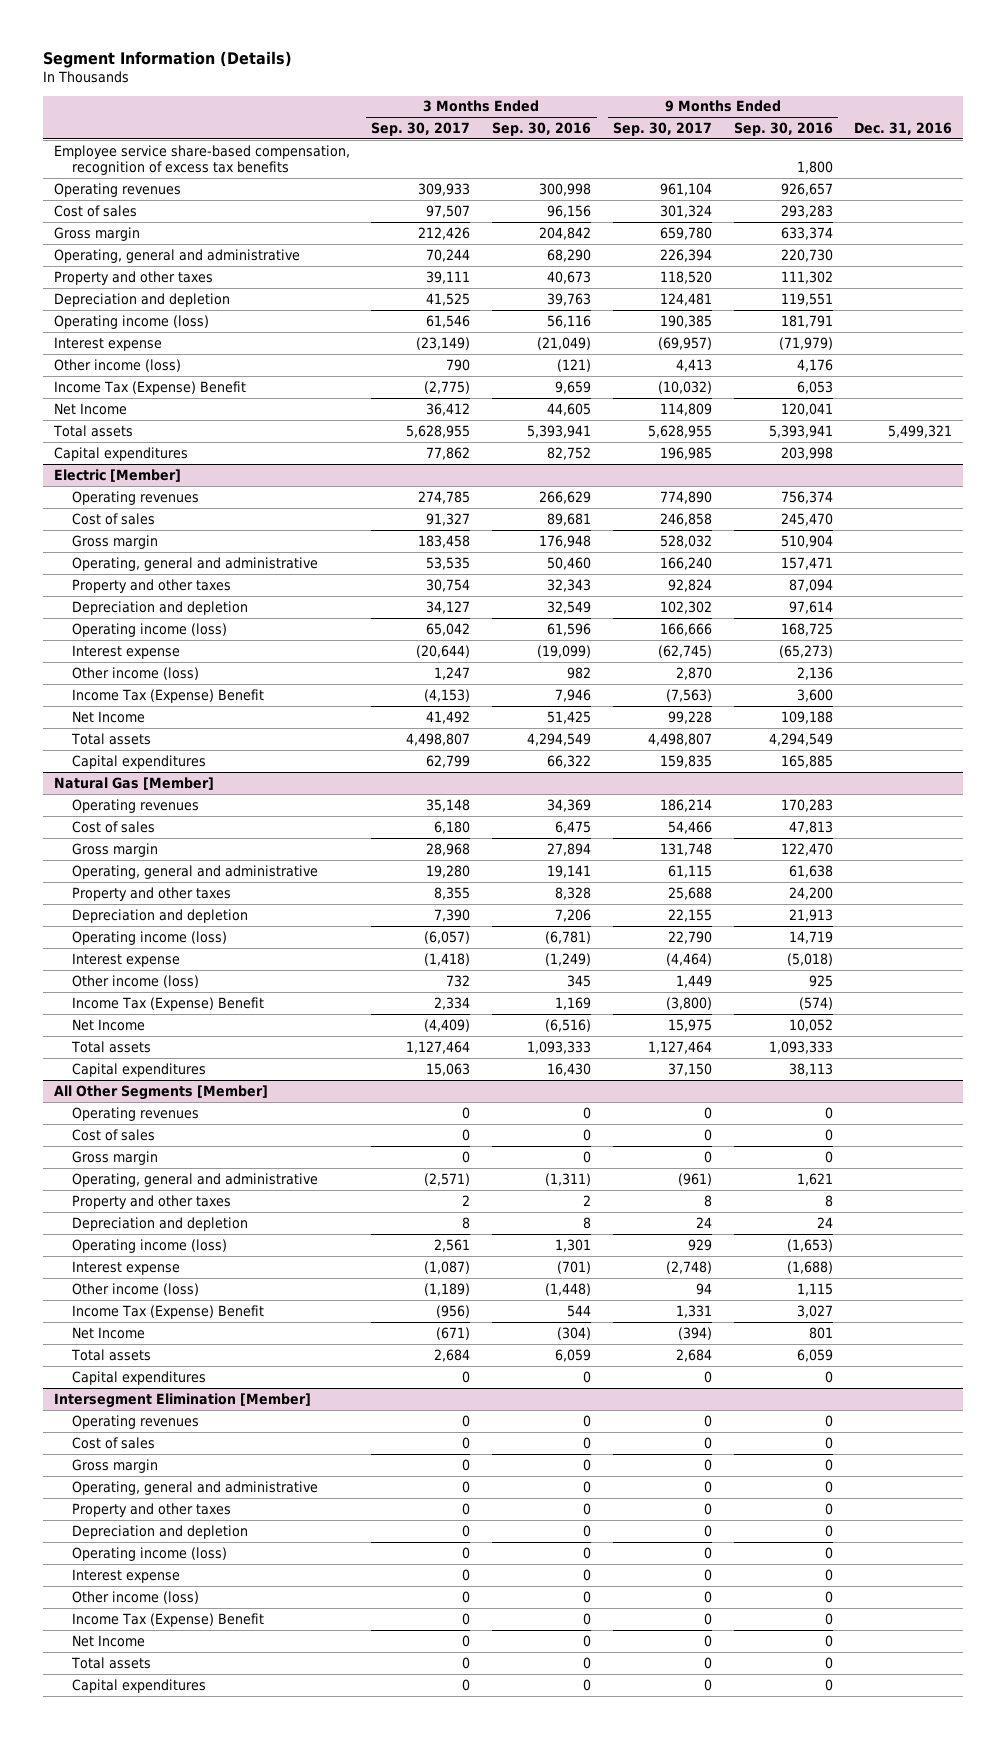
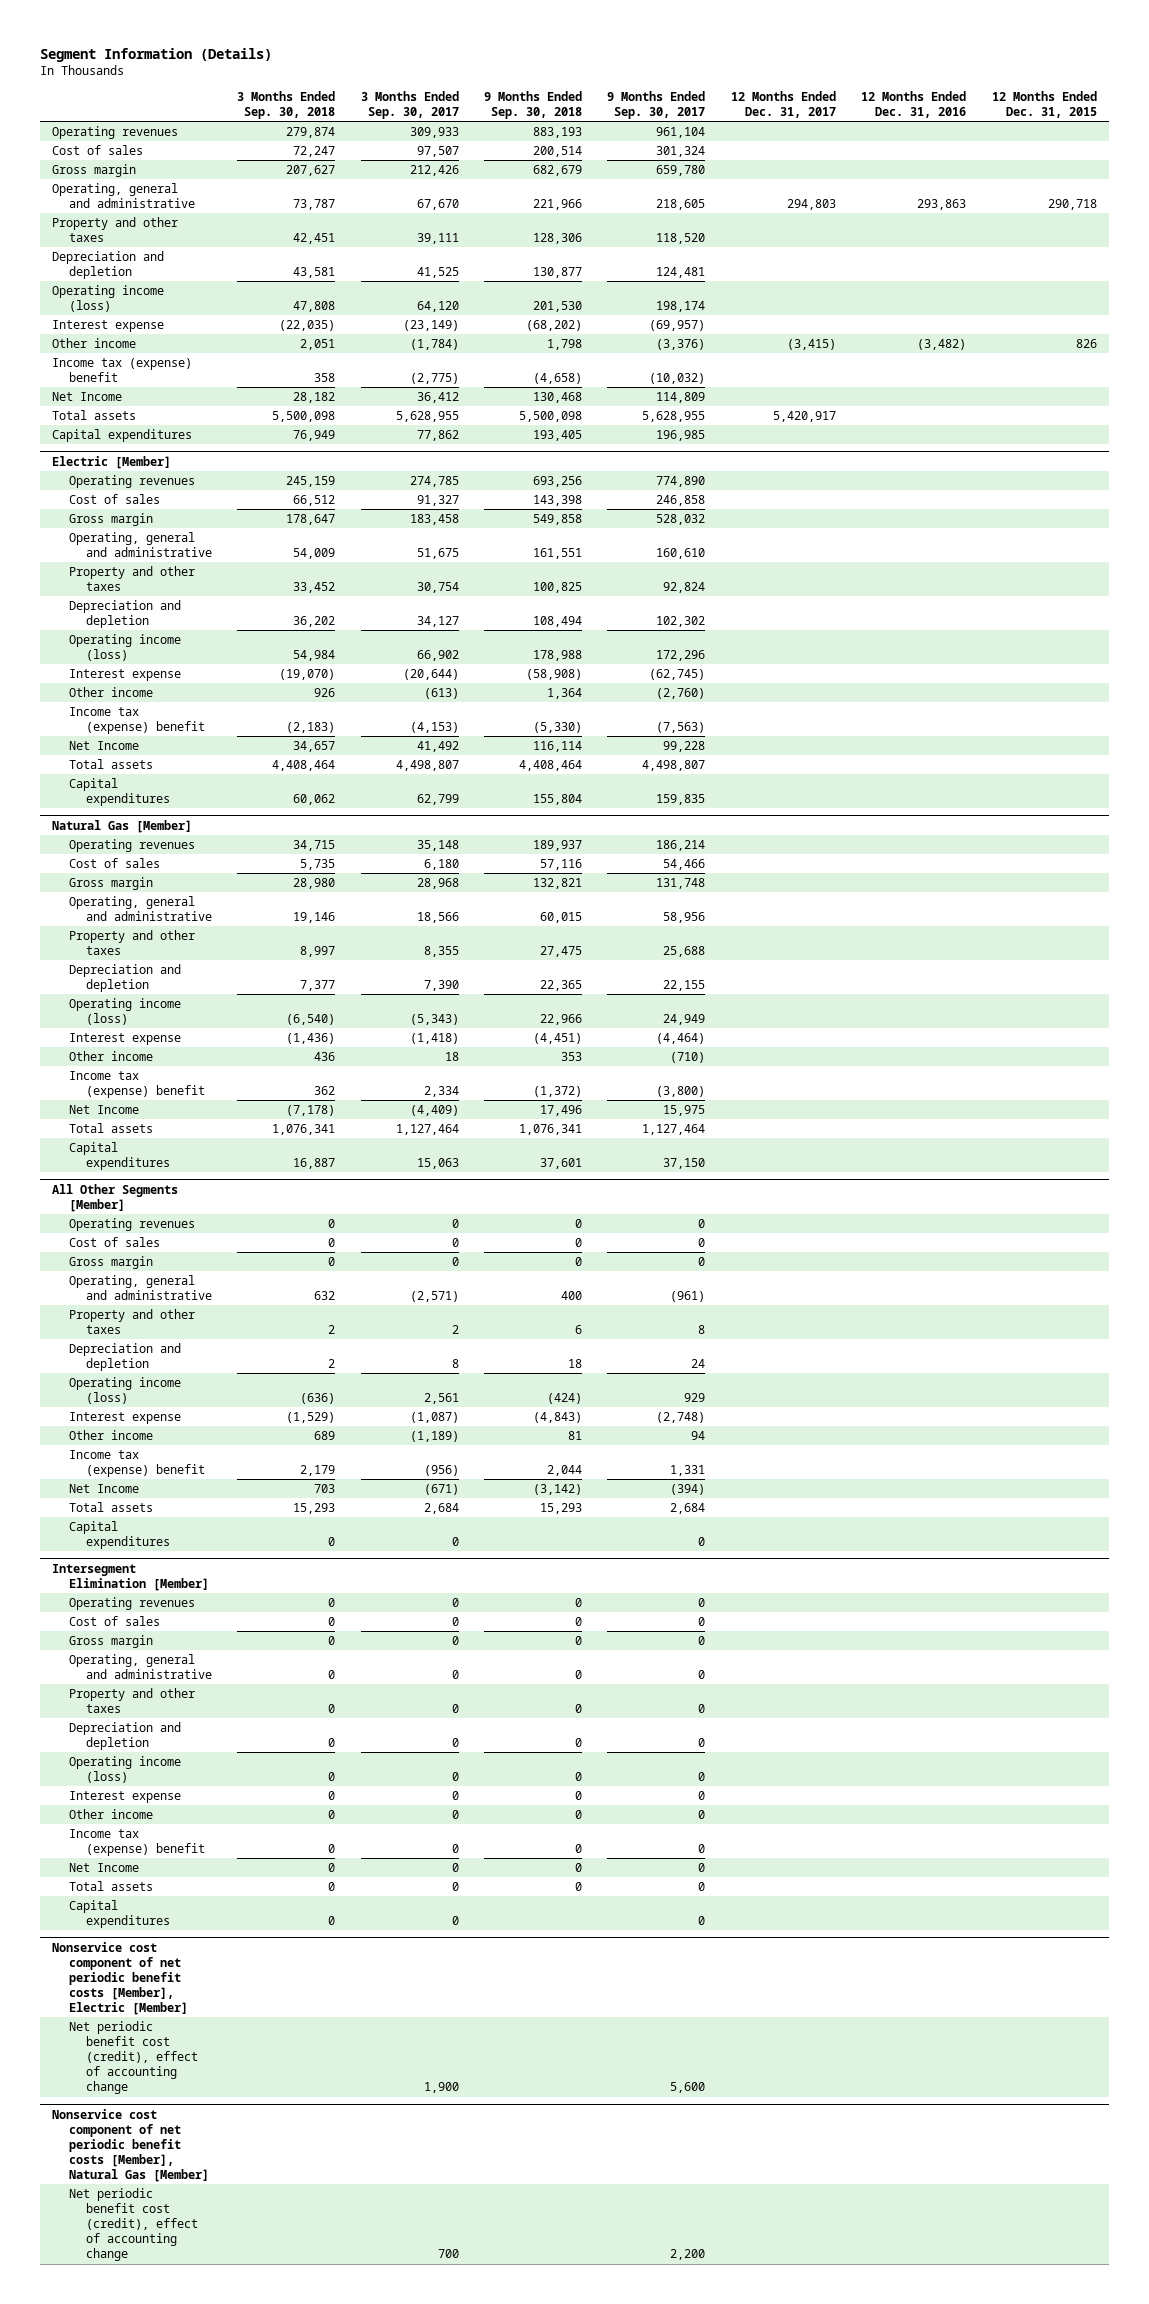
[492,122,592,137] Sep. 30, 2016 -> none
[733,122,833,137] Sep. 30, 2016 -> none
[854,122,953,136] Dec. 31, 2016 -> none
none -> [237,91,336,120] 3 Months Ended Sep. 30, 2018
none -> [483,91,582,120] 9 Months Ended Sep. 30, 2018
none -> [730,91,836,119] 12 Months Ended Dec. 31, 2017
none -> [861,91,967,119] 12 Months Ended Dec. 31, 2016
none -> [991,91,1097,119] 12 Months Ended Dec. 31, 2015
[53,144,350,176] Employee service share-based compensation, recognition of excess tax benefits -> none
[426,248,471,262] 70,244 -> [416,199,459,211] 67,670
[659,248,712,262] 226,394 -> [656,199,706,211] 218,605
[426,314,471,328] 61,546 -> [416,301,459,313] 64,120
[659,314,712,328] 190,385 -> [656,301,706,313] 198,174
[53,358,181,372] Other income (loss) -> [52,337,137,348] Other income
[446,358,471,371] 790 -> [409,338,459,350] (1,784)
[675,358,712,372] 4,413 -> [656,338,706,350] (3,376)
[53,380,246,395] Income Tax (Expense) Benefit -> [52,357,193,383] Income tax (expense) benefit
[426,556,471,570] 53,535 -> [416,548,459,560] 51,675
[659,556,712,570] 166,240 -> [656,548,706,560] 160,610
[426,622,471,636] 65,042 -> [416,650,459,662] 66,902
[659,622,712,636] 166,666 -> [656,650,706,662] 172,296
[71,666,199,680] Other income (loss) -> [69,686,154,697] Other income
[434,666,471,680] 1,247 -> [423,687,459,699] (613)
[675,666,712,680] 2,870 -> [656,687,706,699] (2,760)
[71,688,264,703] Income Tax (Expense) Benefit -> [69,706,205,735] Income tax (expense) benefit
[426,864,471,878] 19,280 -> [416,912,459,924] 18,566
[667,864,712,878] 61,115 -> [663,912,706,924] 58,956
[424,930,471,944] (6,057) -> [409,1014,459,1026] (5,343)
[667,930,712,944] 22,790 -> [663,1014,706,1026] 24,949
[71,974,199,988] Other income (loss) -> [69,1050,154,1061] Other income
[446,974,471,987] 732 -> [444,1051,459,1061] 18
[675,974,712,988] 1,449 -> [670,1051,706,1063] (710)
[71,996,264,1011] Income Tax (Expense) Benefit -> [69,1070,205,1099] Income tax (expense) benefit
[71,1282,199,1296] Other income (loss) -> [69,1429,154,1440] Other income
[71,1304,264,1319] Income Tax (Expense) Benefit -> [69,1449,205,1478] Income tax (expense) benefit
[71,1590,199,1604] Other income (loss) -> [69,1808,154,1819] Other income
[71,1612,264,1627] Income Tax (Expense) Benefit -> [69,1828,205,1857] Income tax (expense) benefit
none -> [52,1941,189,2016] Nonservice cost component of net periodic benefit costs [Member], Electric [Member]
none -> [69,2020,198,2095] Net periodic benefit cost (credit), effect of accounting change
none -> [52,2108,210,2183] Nonservice cost component of net periodic benefit costs [Member], Natural Gas [Member]
none -> [69,2187,198,2262] Net periodic benefit cost (credit), effect of accounting change

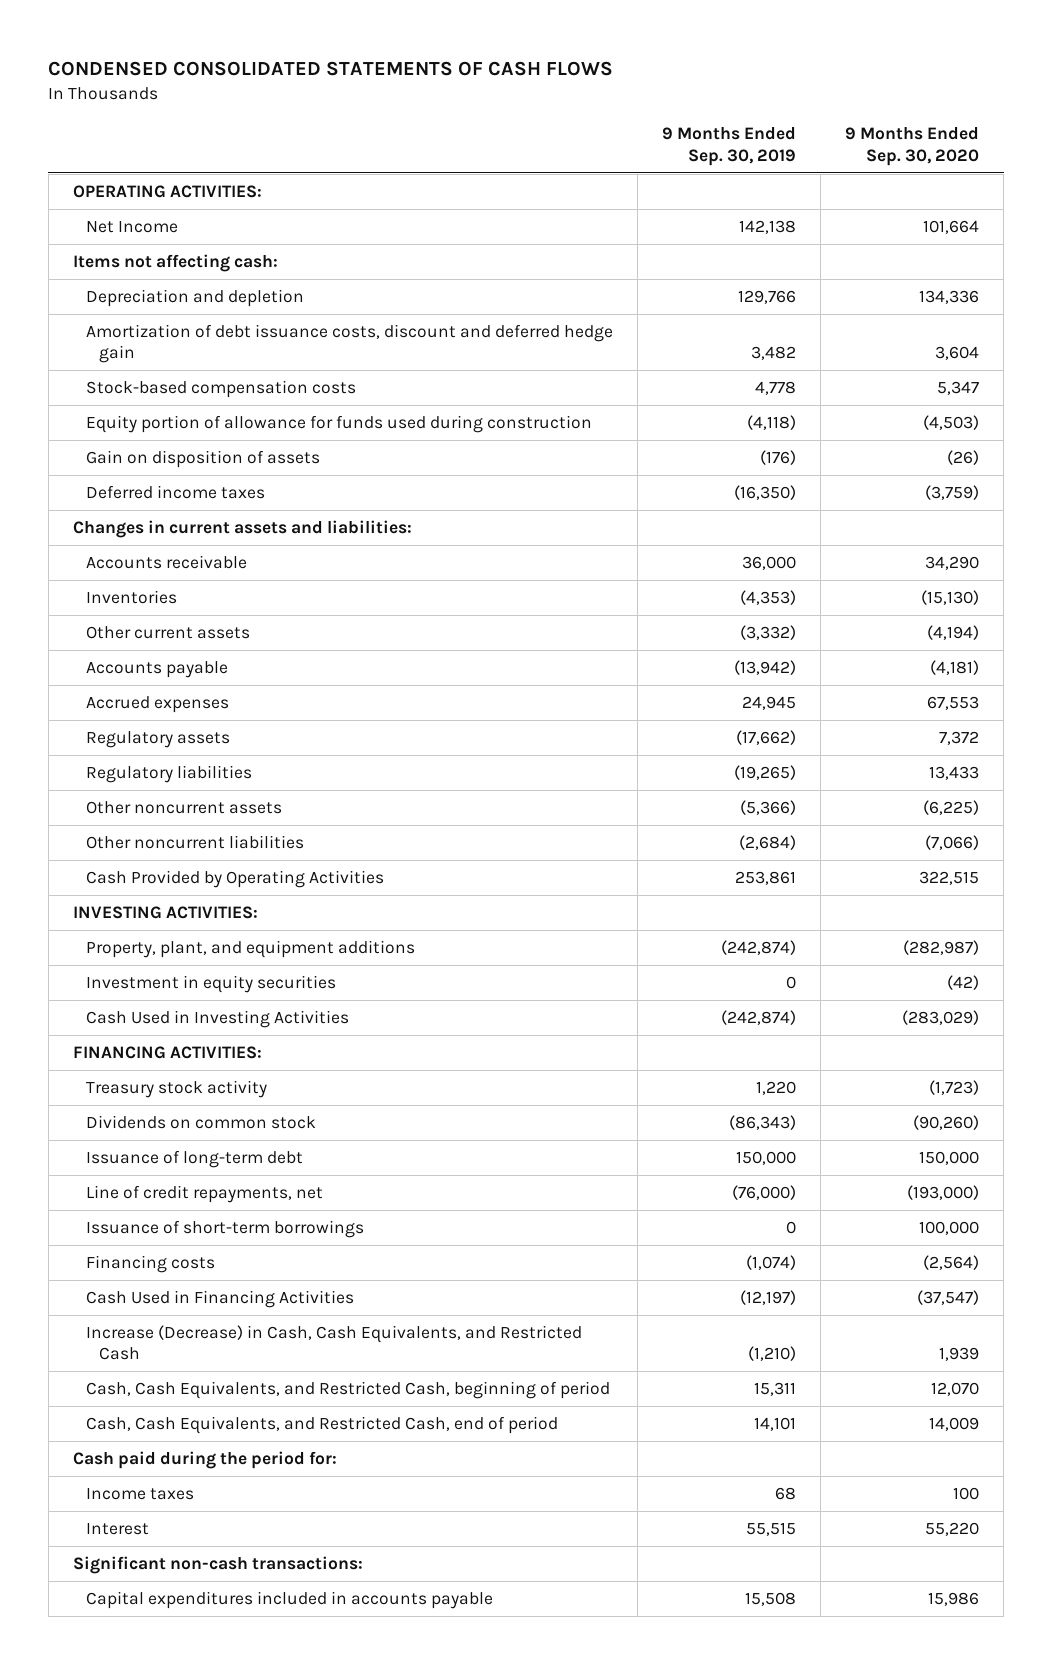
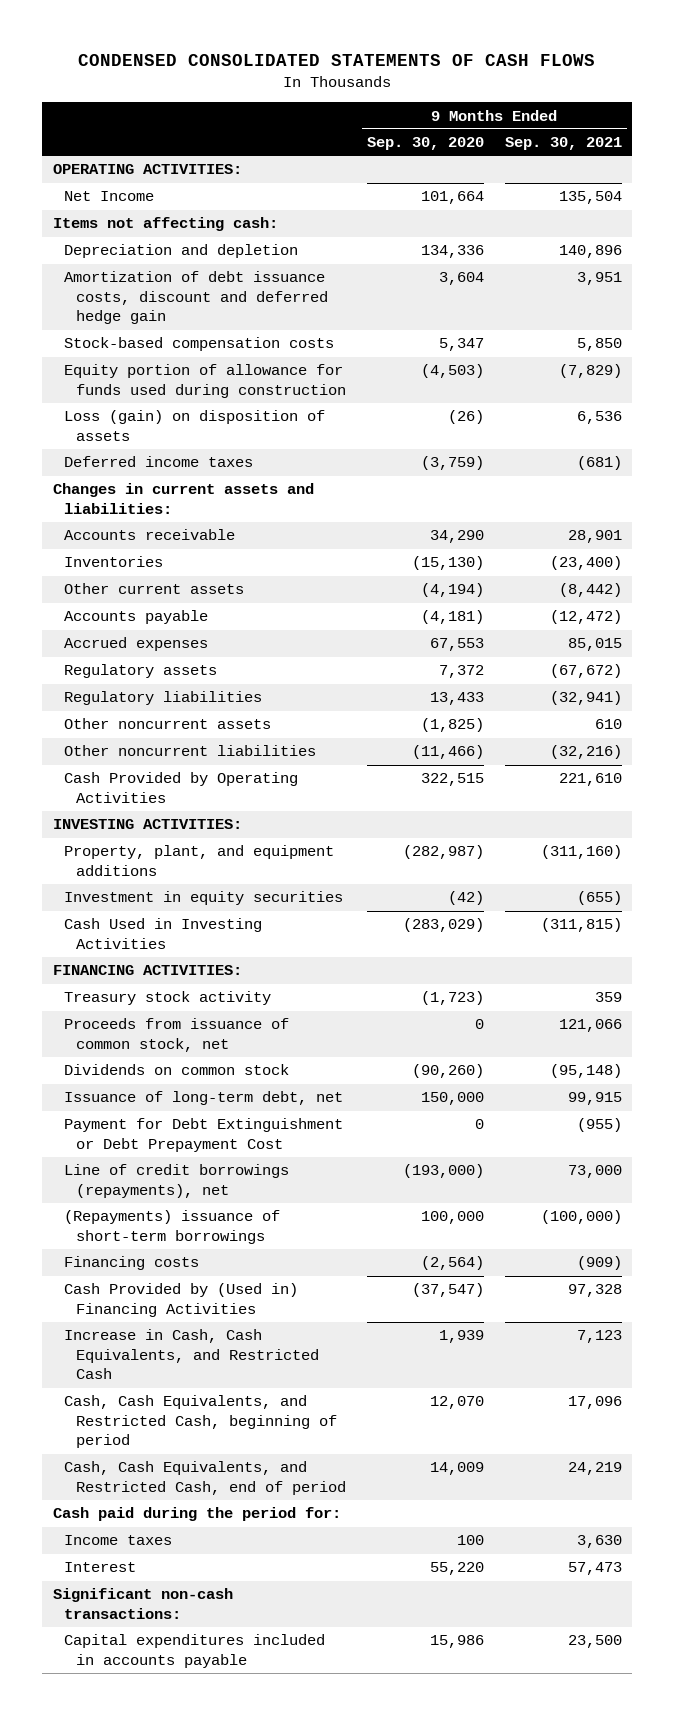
[661,127,796,166] 9 Months Ended Sep. 30, 2019 -> none
none -> [504,137,622,151] Sep. 30, 2021
[85,449,320,468] Gain on disposition of assets -> [64,410,326,441] Loss (gain) on disposition of assets
[923,799,980,815] (6,225) -> [421,718,485,733] (1,825)
[925,834,980,850] (7,066) -> [412,745,485,760] (11,466)
none -> [64,1018,290,1052] Proceeds from issuance of common stock, net
[85,1149,303,1168] Issuance of long-term debt -> [64,1091,344,1106] Issuance of long-term debt, net
none -> [64,1118,344,1152] Payment for Debt Extinguishment or Debt Prepayment Cost
[85,1184,323,1203] Line of credit repayments, net -> [64,1164,290,1198] Line of credit borrowings (repayments), net
[85,1219,364,1238] Issuance of short-term borrowings -> [64,1210,281,1244] (Repayments) issuance of short-term borrowings
[85,1289,354,1308] Cash Used in Financing Activities -> [64,1283,299,1317] Cash Provided by (Used in) Financing Activities
[85,1324,582,1361] Increase (Decrease) in Cash, Cash Equivalents, and Restricted Cash -> [64,1329,320,1380] Increase in Cash, Cash Equivalents, and Restricted Cash

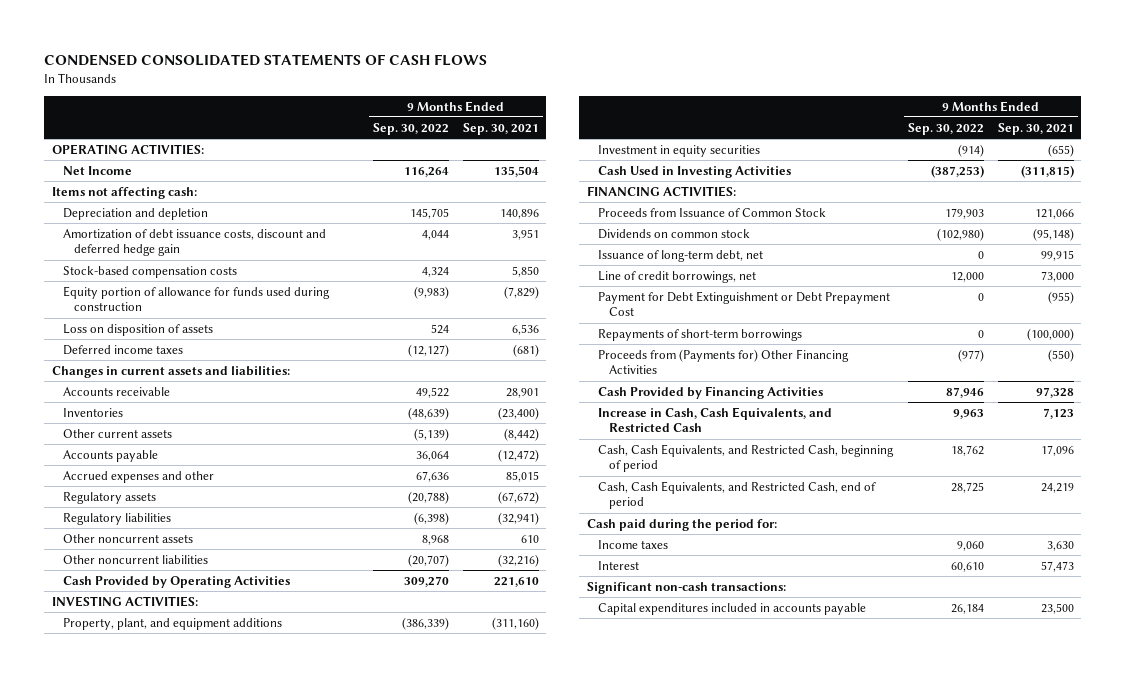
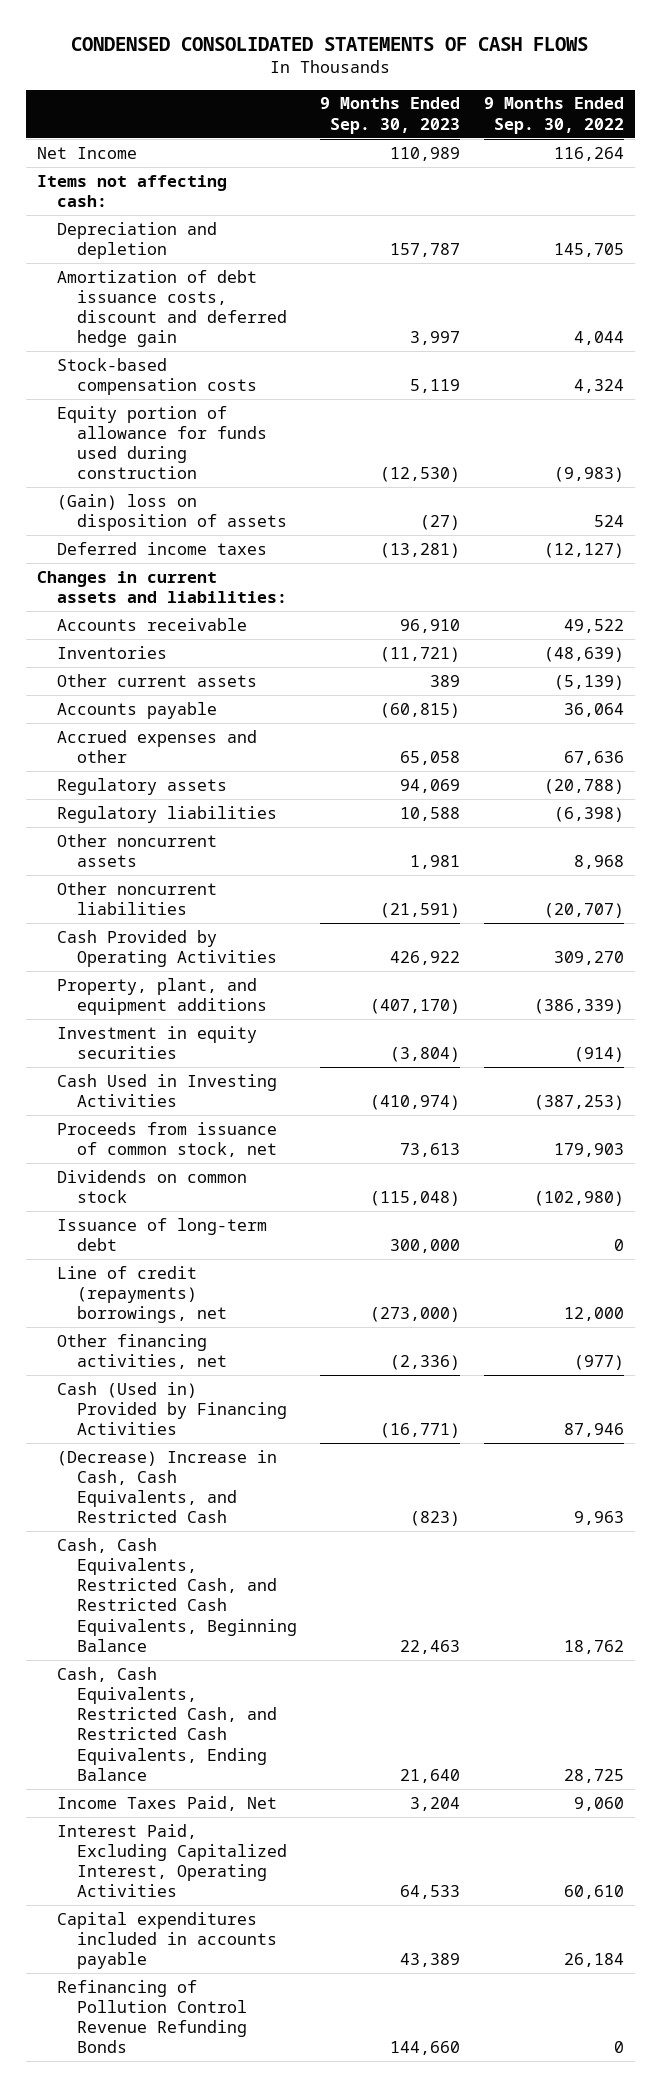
[463,122,540,135] Sep. 30, 2021 -> none
none -> [320,97,461,134] 9 Months Ended Sep. 30, 2023
[51,143,204,155] OPERATING ACTIVITIES: -> none
[63,323,214,336] Loss on disposition of assets -> [57,493,288,532] (Gain) loss on disposition of assets
[51,595,198,607] INVESTING ACTIVITIES: -> none
[586,185,736,197] FINANCING ACTIVITIES: -> none
[598,207,827,217] Proceeds from Issuance of Common Stock -> [57,1121,278,1158] Proceeds from issuance of common stock, net
[598,290,891,317] Payment for Debt Extinguishment or Debt Prepayment Cost -> none
[598,328,803,341] Repayments of short-term borrowings -> none
[586,518,777,531] Cash paid during the period for: -> none
[586,581,786,594] Significant non-cash transactions: -> none
[598,249,764,262] Issuance of long-term debt, net -> [57,1217,268,1252] Issuance of long-term debt
[598,270,757,283] Line of credit borrowings, net -> [57,1265,228,1324] Line of credit (repayments) borrowings, net
[598,348,850,375] Proceeds from (Payments for) Other Financing Activities -> [57,1333,228,1370] Other financing activities, net
[598,385,824,399] Cash Provided by Financing Activities -> [57,1381,288,1436] Cash (Used in) Provided by Financing Activities
[598,406,833,433] Increase in Cash, Cash Equivalents, and Restricted Cash -> [57,1449,278,1524] (Decrease) Increase in Cash, Cash Equivalents, and Restricted Cash
[598,443,895,473] Cash, Cash Equivalents, and Restricted Cash, beginning of period -> [57,1537,298,1652] Cash, Cash Equivalents, Restricted Cash, and Restricted Cash Equivalents, Beginning Balance
[598,480,877,510] Cash, Cash Equivalents, and Restricted Cash, end of period -> [57,1666,278,1781] Cash, Cash Equivalents, Restricted Cash, and Restricted Cash Equivalents, Ending Balance
[598,539,669,549] Income taxes -> [57,1795,278,1811] Income Taxes Paid, Net
[598,560,640,570] Interest -> [57,1823,288,1898] Interest Paid, Excluding Capitalized Interest, Operating Activities
none -> [57,1979,248,2054] Refinancing of Pollution Control Revenue Refunding Bonds

